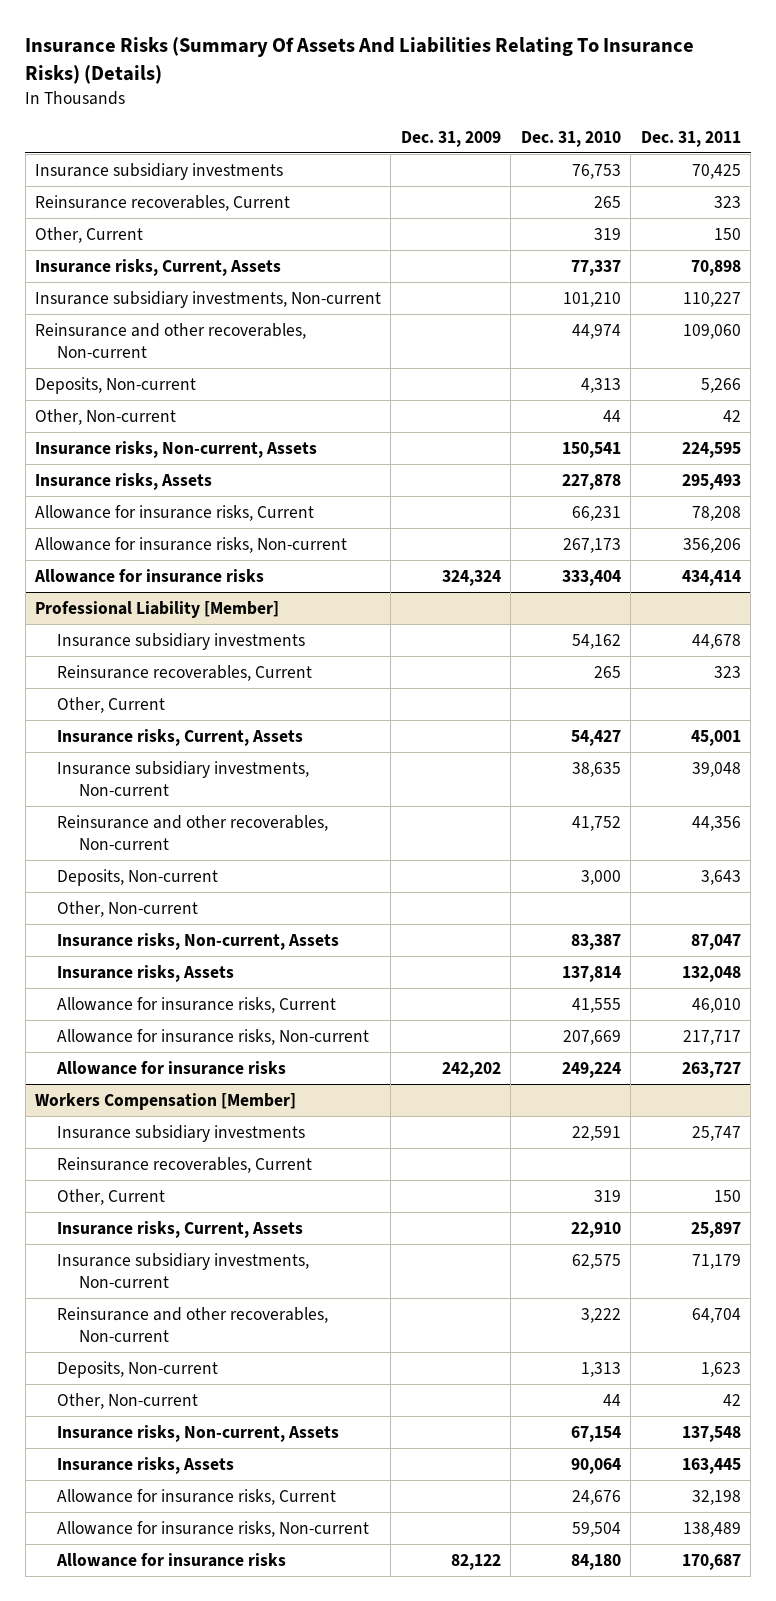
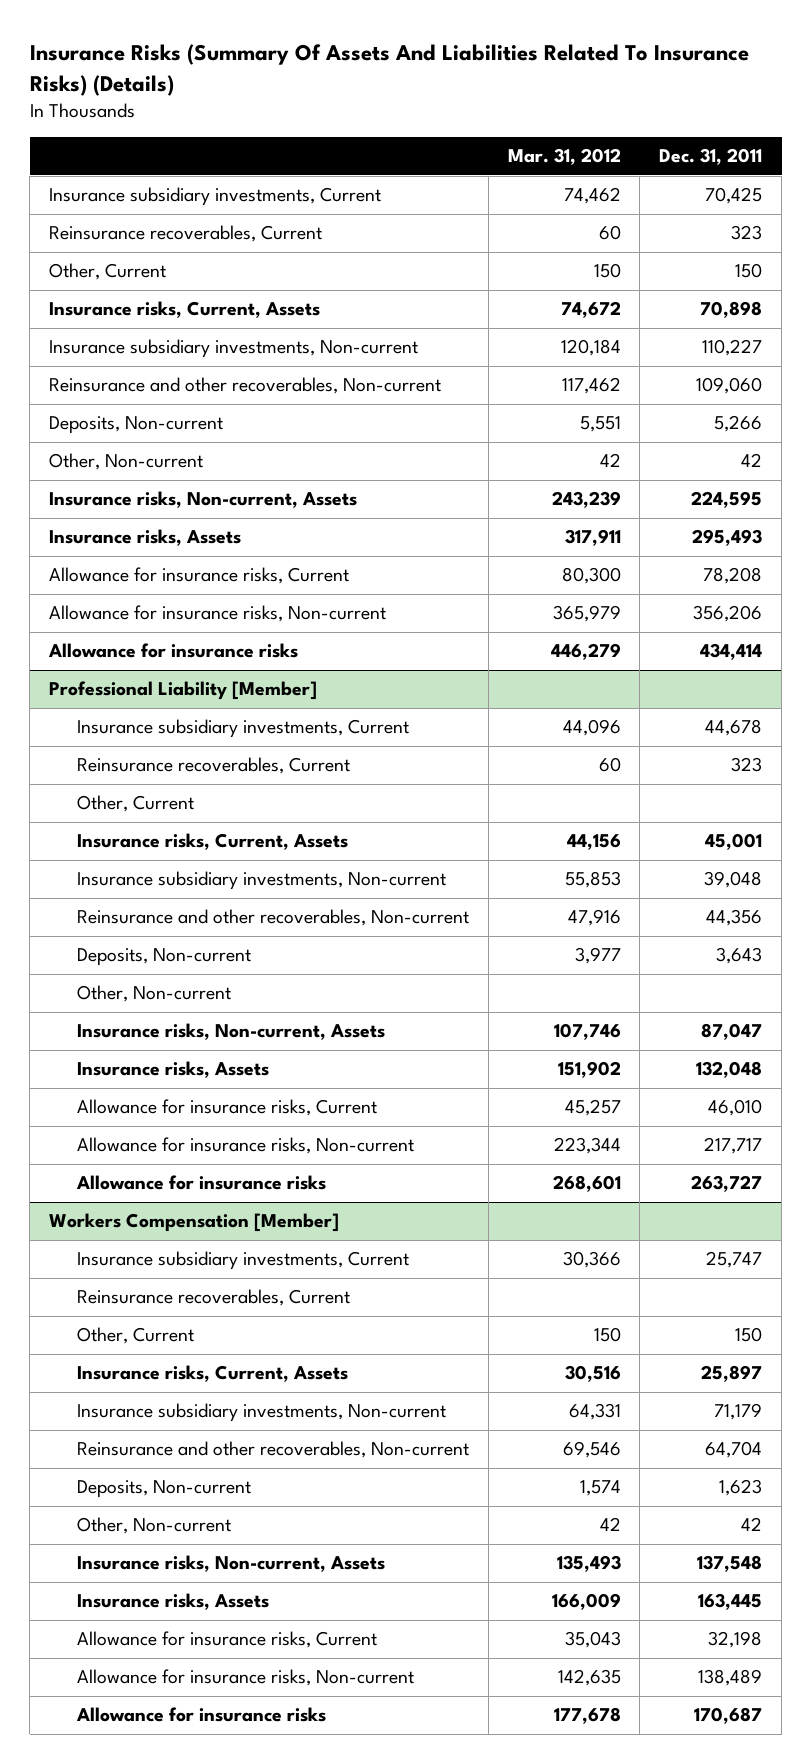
[25,37,695,84] Insurance Risks (Summary Of Assets And Liabilities Relating To Insurance Risks) (Details) -> [29,44,749,96] Insurance Risks (Summary Of Assets And Liabilities Related To Insurance Risks) (Details)
[400,130,501,147] Dec. 31, 2009 -> none
[520,130,621,147] Dec. 31, 2010 -> none
none -> [507,148,621,166] Mar. 31, 2012
[34,162,283,180] Insurance subsidiary investments -> [48,187,381,207] Insurance subsidiary investments, Current
[56,632,305,650] Insurance subsidiary investments -> [76,719,409,739] Insurance subsidiary investments, Current
[56,1124,305,1142] Insurance subsidiary investments -> [76,1251,409,1271] Insurance subsidiary investments, Current

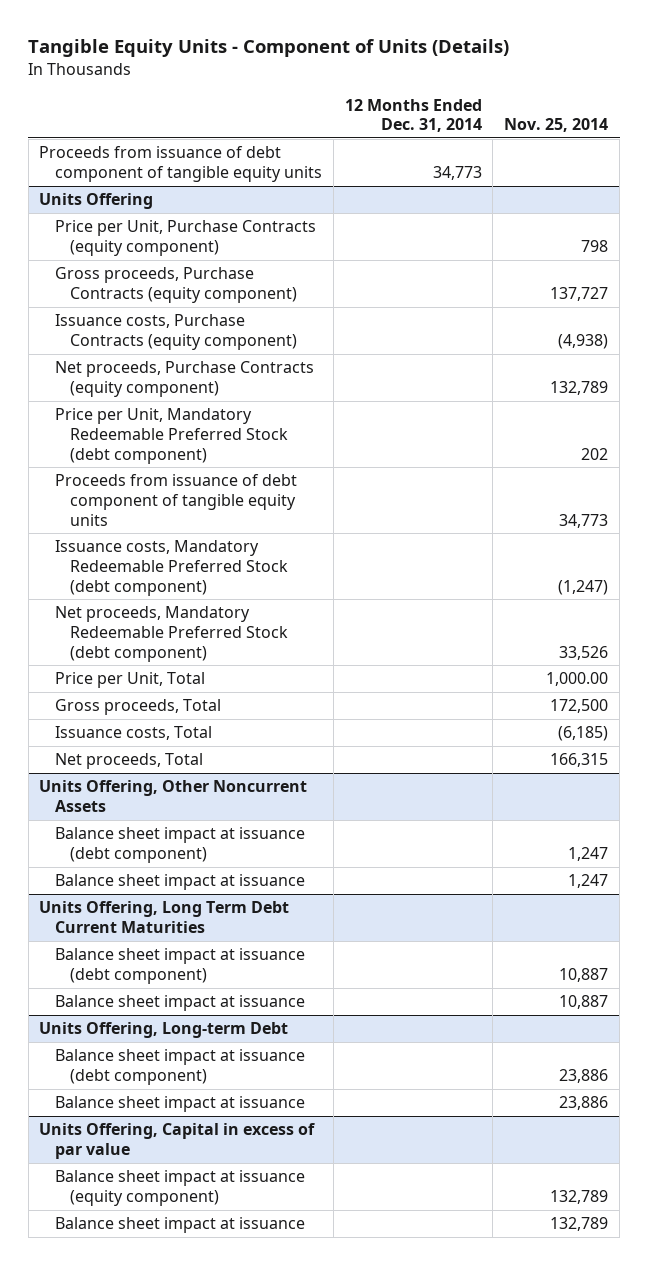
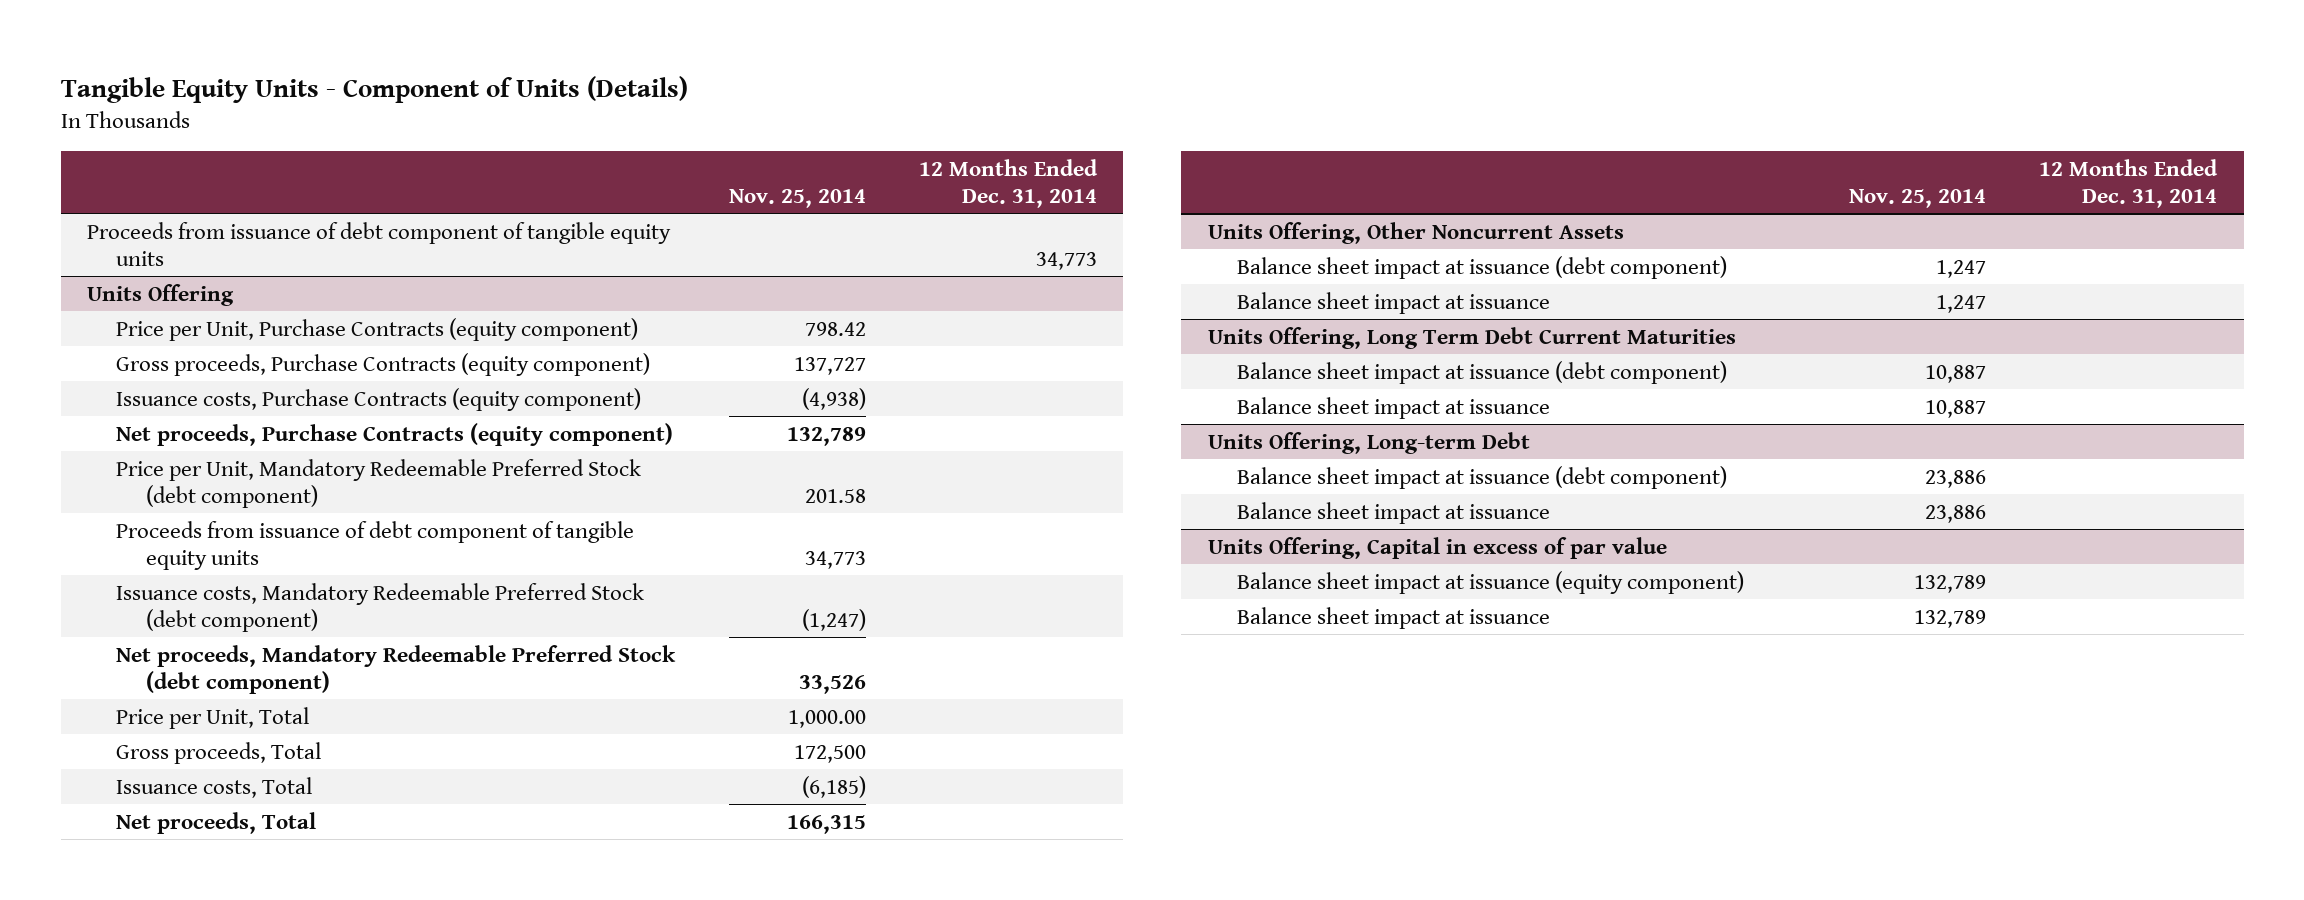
[581,239,609,252] 798 -> [804,321,866,336] 798.42
[581,447,609,460] 202 -> [804,488,866,503] 201.58

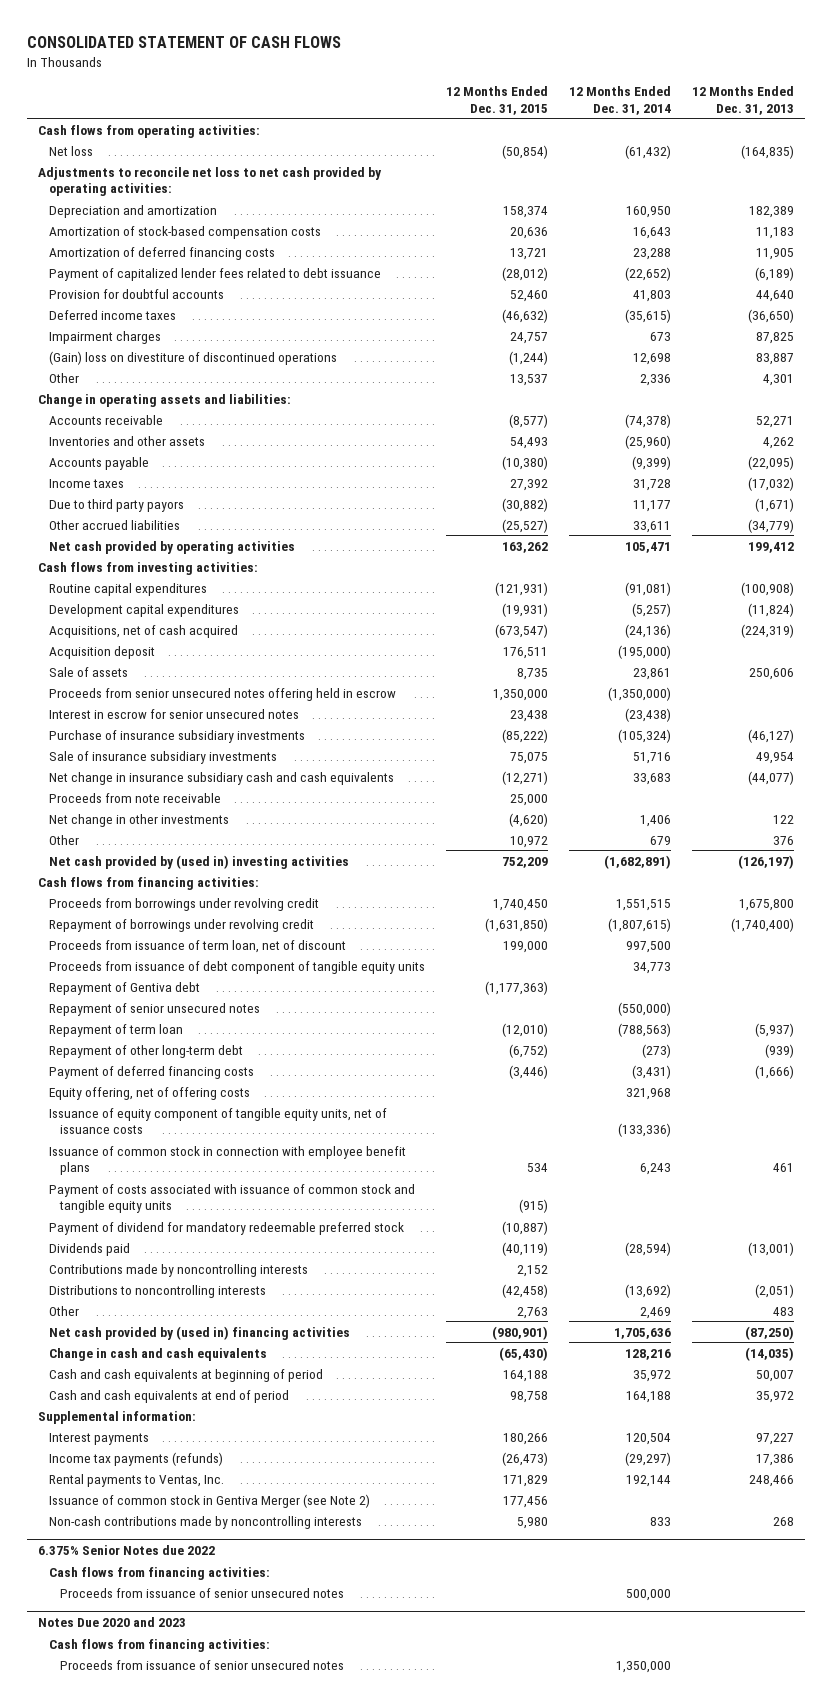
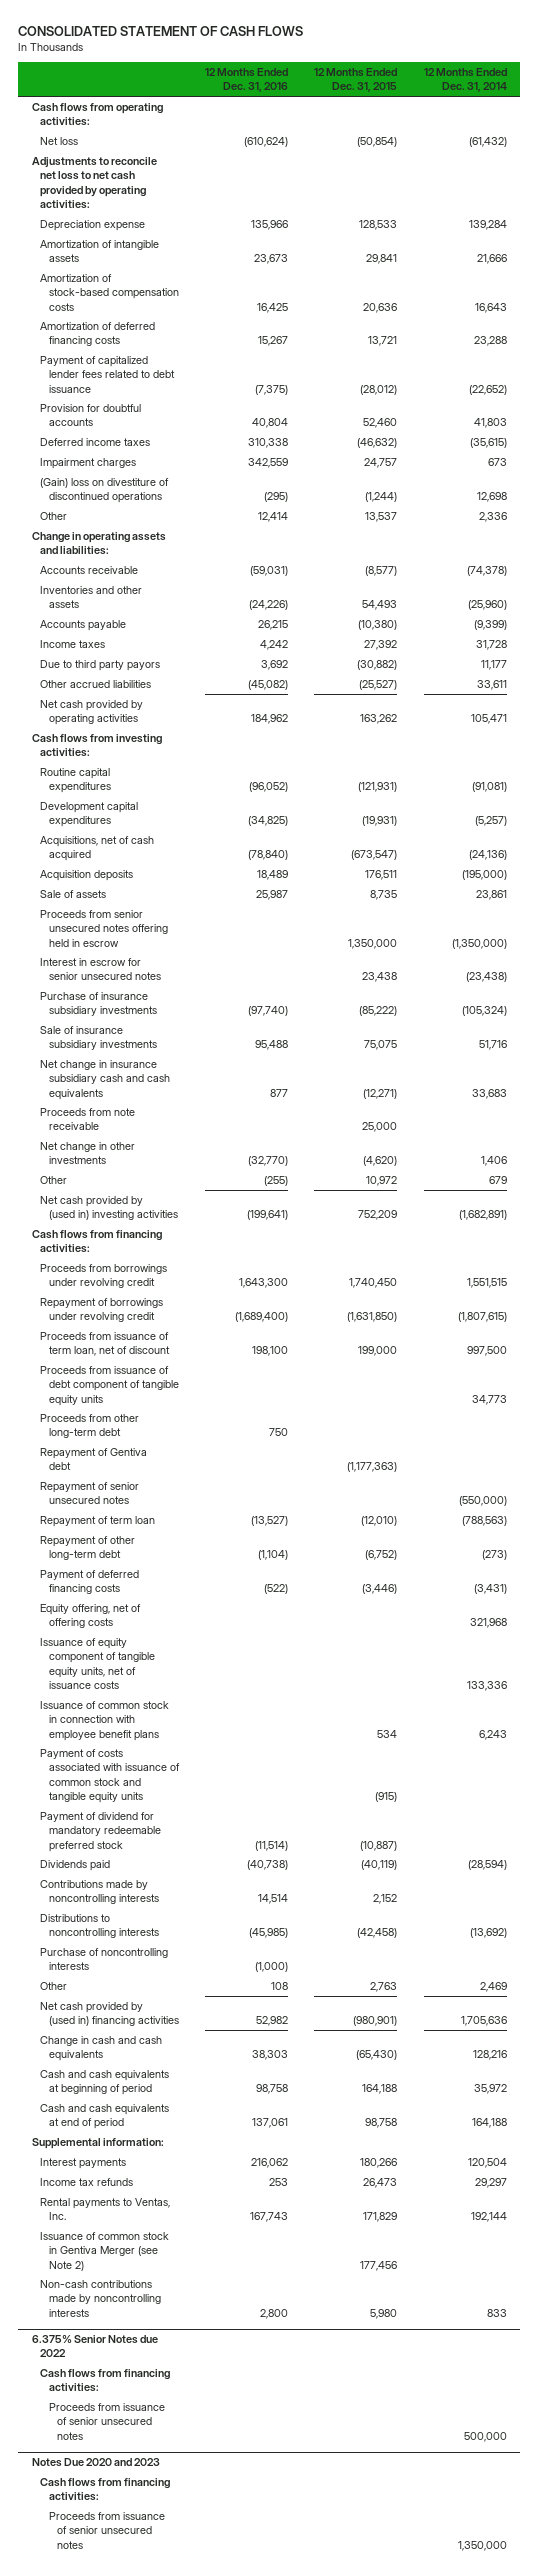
[692,86,795,115] 12 Months Ended Dec. 31, 2013 -> none
none -> [205,68,289,93] 12 Months Ended Dec. 31, 2016
[48,204,217,218] Depreciation and amortization -> none
none -> [40,219,146,231] Depreciation expense
none -> [40,239,160,263] Amortization of intangible assets
[48,645,155,659] Acquisition deposit -> [40,869,134,881] Acquisition deposits
none -> [40,1413,140,1439] Proceeds from other long-term debt
[618,1122,672,1137] (133,336) -> [466,1680,507,1691] 133,336
none -> [40,1947,169,1971] Purchase of noncontrolling interests
[48,1451,223,1466] Income tax payments (refunds) -> [40,2177,134,2186] Income tax refunds
[501,1451,548,1466] (26,473) -> [363,2177,398,2188] 26,473
[625,1451,672,1466] (29,297) -> [474,2177,507,2188] 29,297

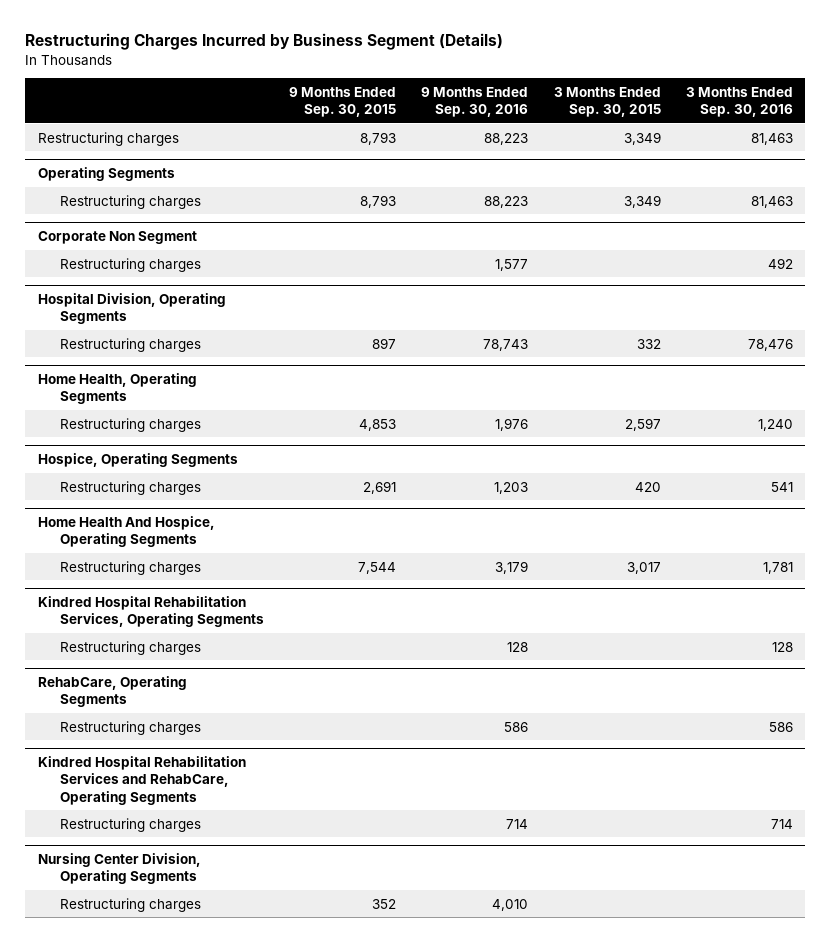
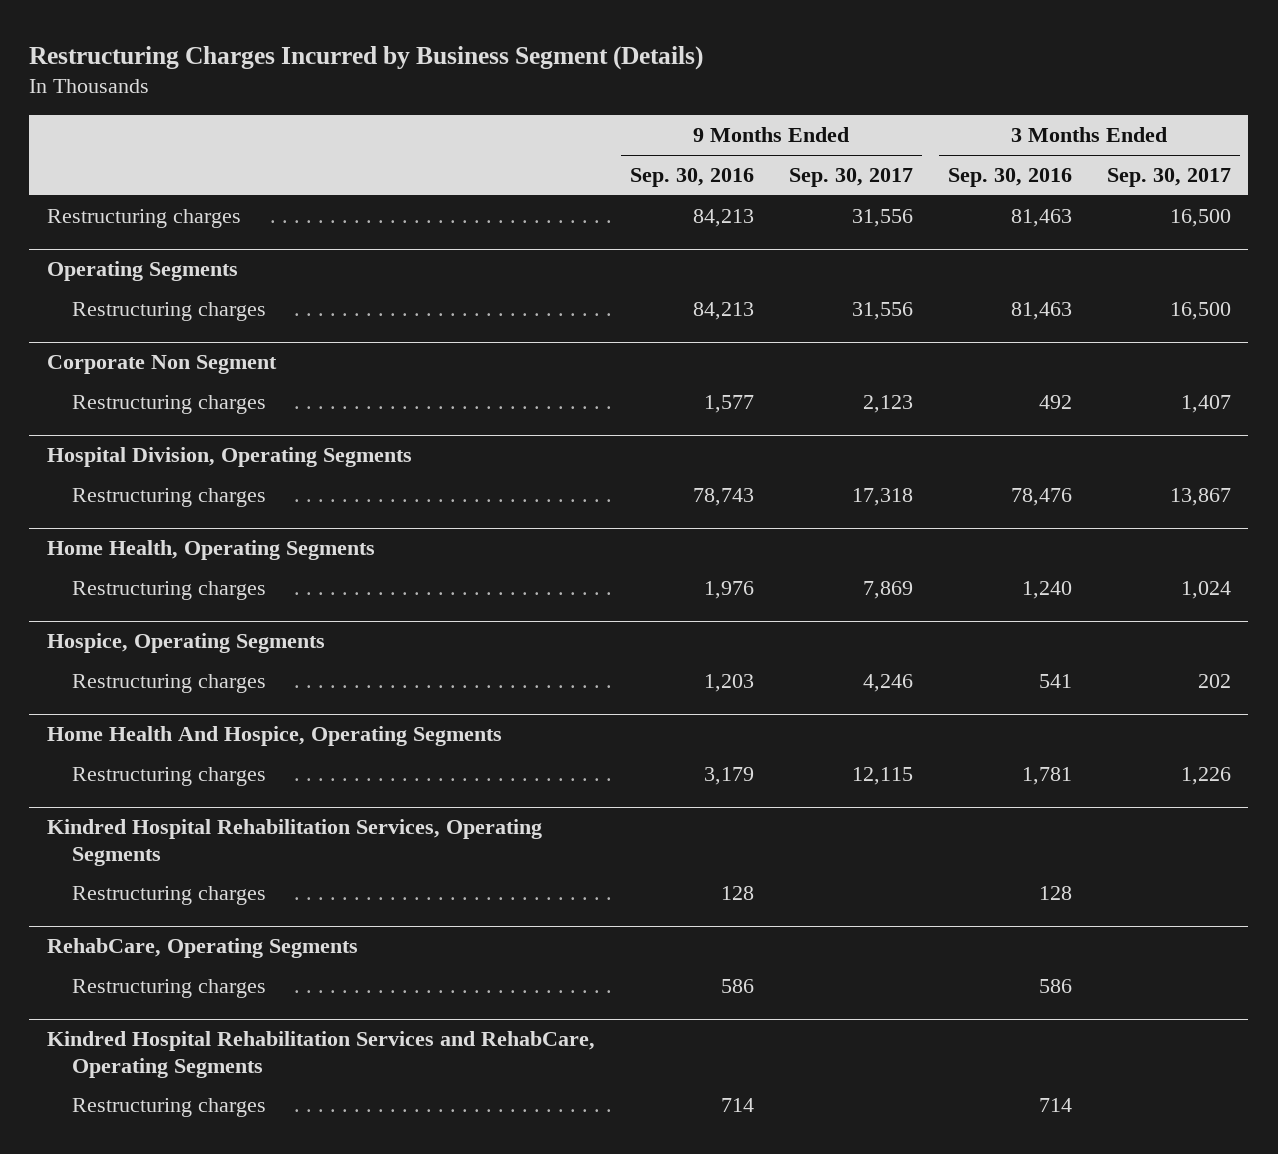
[288,86,396,118] 9 Months Ended Sep. 30, 2015 -> none
[553,86,661,118] 3 Months Ended Sep. 30, 2015 -> none
none -> [788,168,913,188] Sep. 30, 2017
none -> [1106,168,1231,188] Sep. 30, 2017
[484,132,529,145] 88,223 -> [692,208,754,227] 84,213
[484,195,529,208] 88,223 -> [692,301,754,320] 84,213
[38,853,202,885] Nursing Center Division, Operating Segments -> none
[59,897,201,912] Restructuring charges -> none

